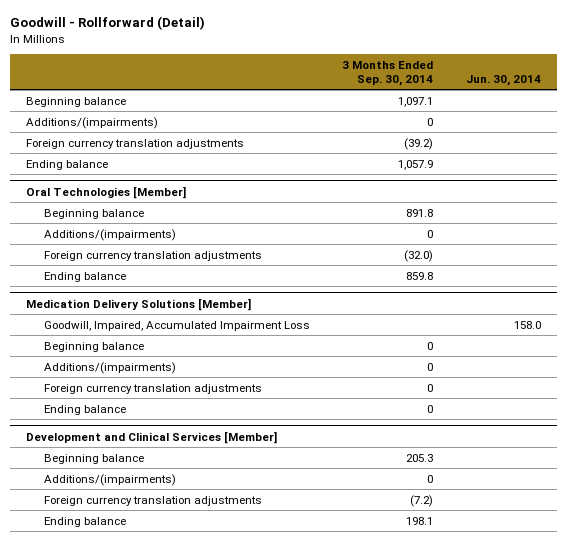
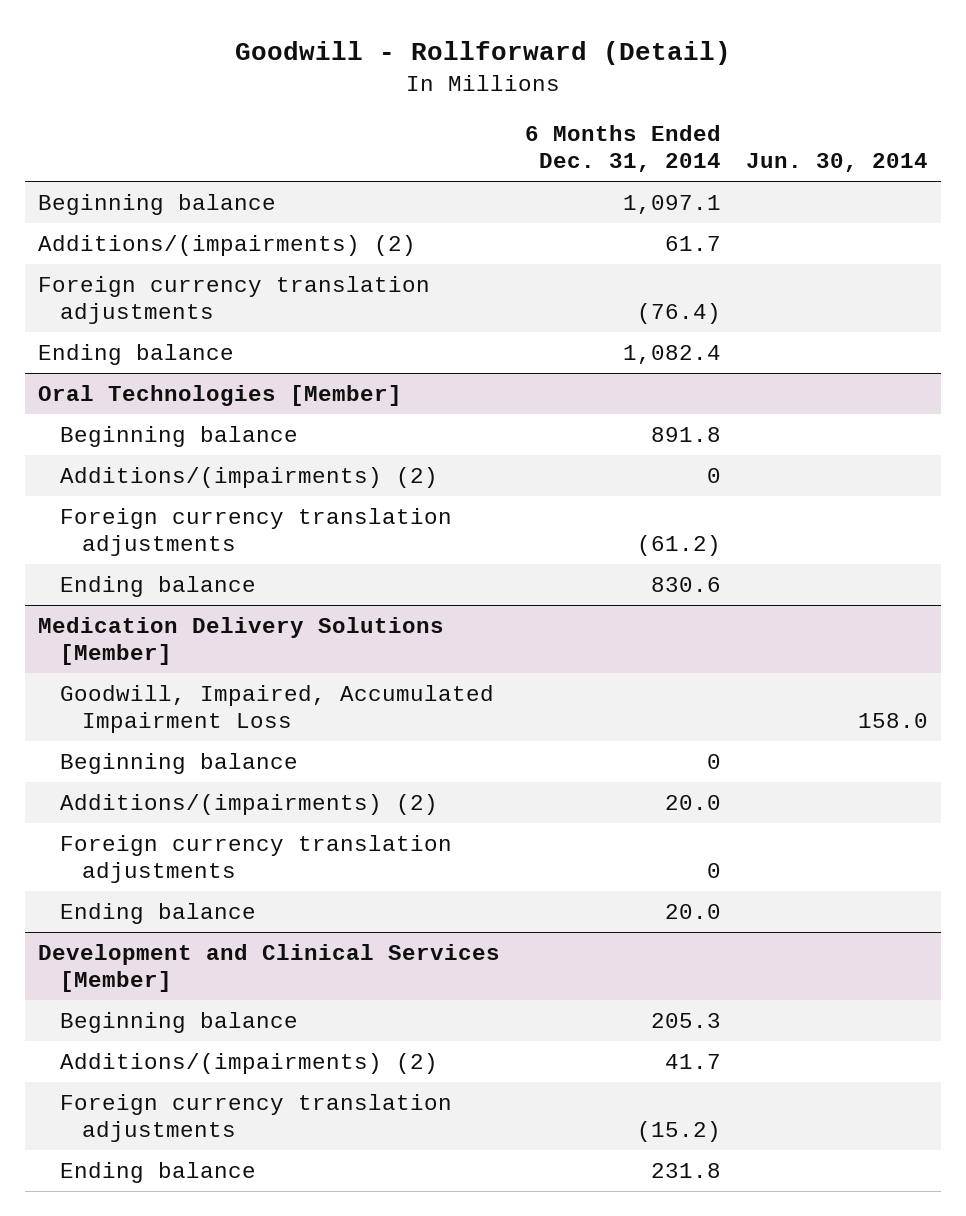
[342,60,434,86] 3 Months Ended Sep. 30, 2014 -> none
none -> [524,125,721,173] 6 Months Ended Dec. 31, 2014
[25,116,158,129] Additions/(impairments) -> [37,234,416,256] Additions/(impairments) (2)
[43,228,176,241] Additions/(impairments) -> [59,466,438,488] Additions/(impairments) (2)
[43,361,176,374] Additions/(impairments) -> [59,793,438,815] Additions/(impairments) (2)
[43,473,176,486] Additions/(impairments) -> [59,1052,438,1074] Additions/(impairments) (2)

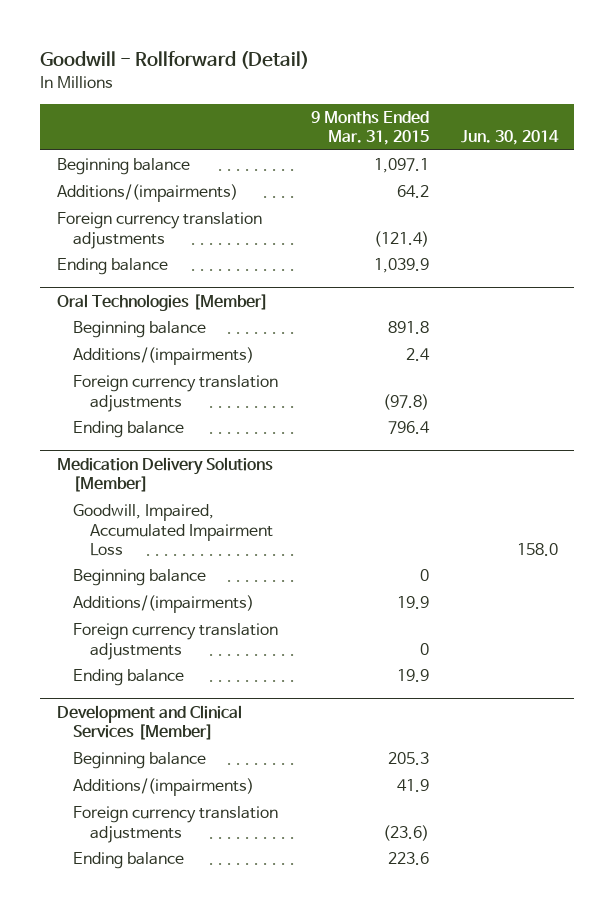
[524,125,721,173] 6 Months Ended Dec. 31, 2014 -> none
none -> [310,110,429,146] 9 Months Ended Mar. 31, 2015
[37,234,416,256] Additions/(impairments) (2) -> [56,184,238,203] Additions/(impairments)
[59,466,438,488] Additions/(impairments) (2) -> [73,347,255,366] Additions/(impairments)
[59,793,438,815] Additions/(impairments) (2) -> [73,595,255,614] Additions/(impairments)
[59,1052,438,1074] Additions/(impairments) (2) -> [73,778,255,797] Additions/(impairments)

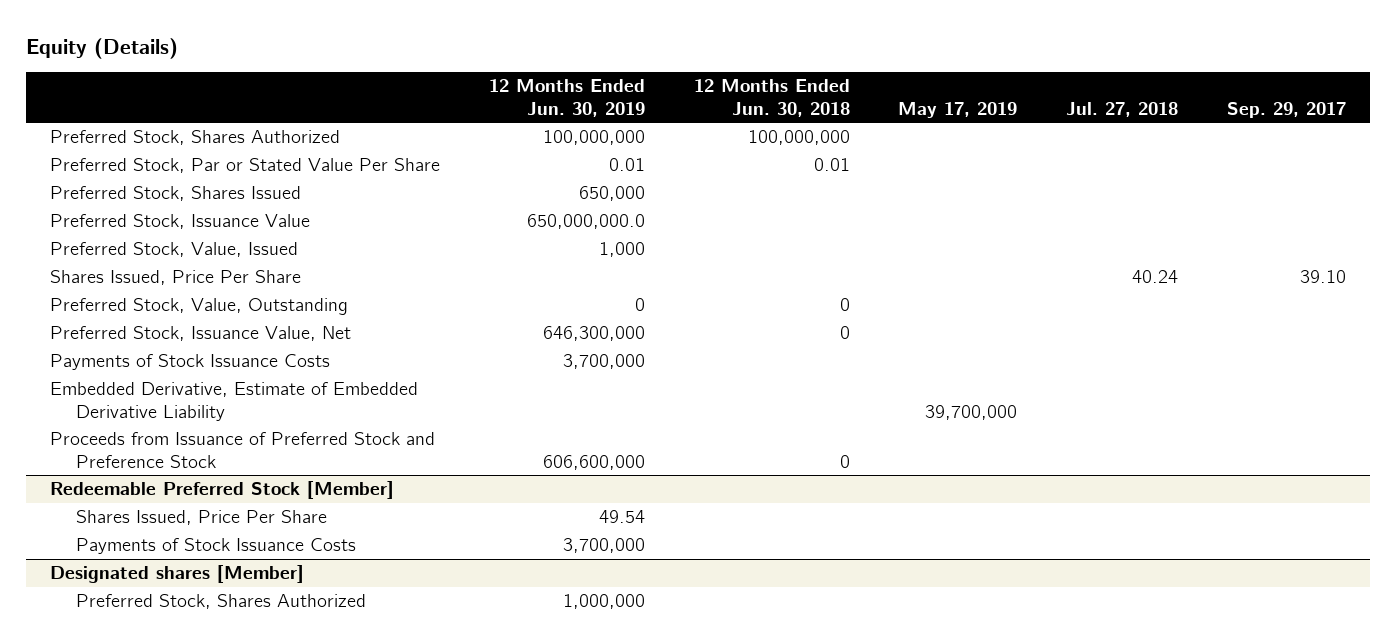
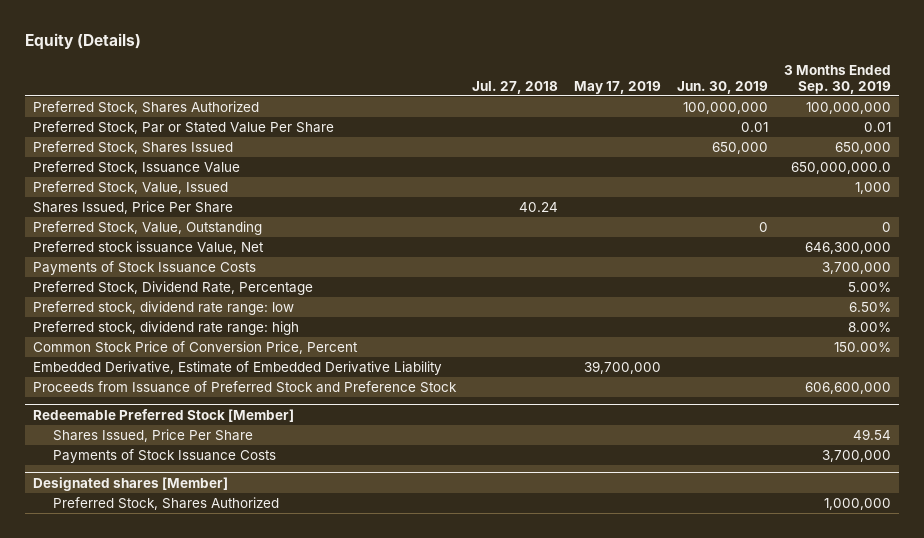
[488,79,645,117] 12 Months Ended Jun. 30, 2019 -> none
[693,79,850,117] 12 Months Ended Jun. 30, 2018 -> none
[1227,101,1347,118] Sep. 29, 2017 -> none
none -> [676,80,768,94] Jun. 30, 2019
none -> [783,64,891,94] 3 Months Ended Sep. 30, 2019
[50,326,352,342] Preferred Stock, Issuance Value, Net -> [33,240,265,254] Preferred stock issuance Value, Net
none -> [33,280,314,295] Preferred Stock, Dividend Rate, Percentage
none -> [33,300,295,315] Preferred stock, dividend rate range: low
none -> [33,320,300,335] Preferred stock, dividend rate range: high
none -> [33,340,359,354] Common Stock Price of Conversion Price, Percent

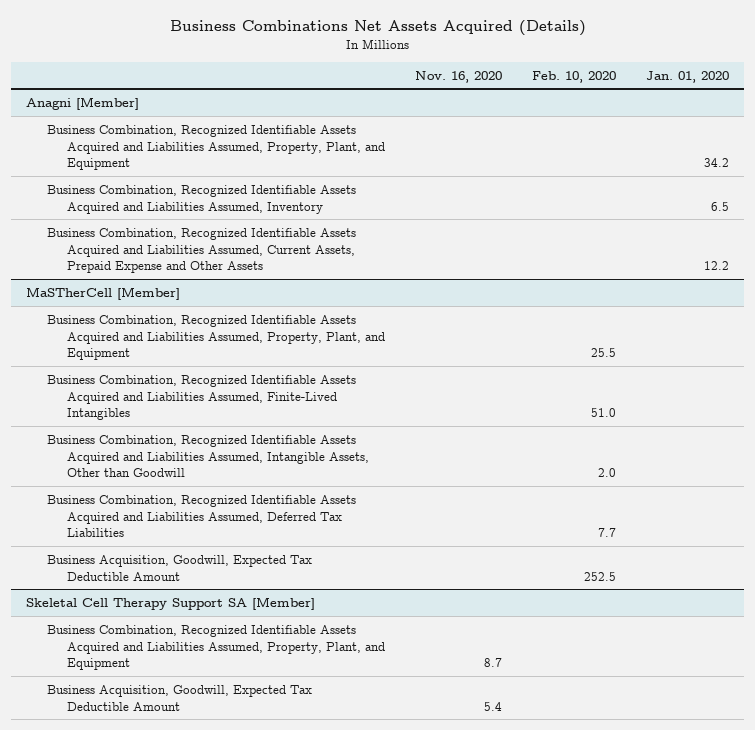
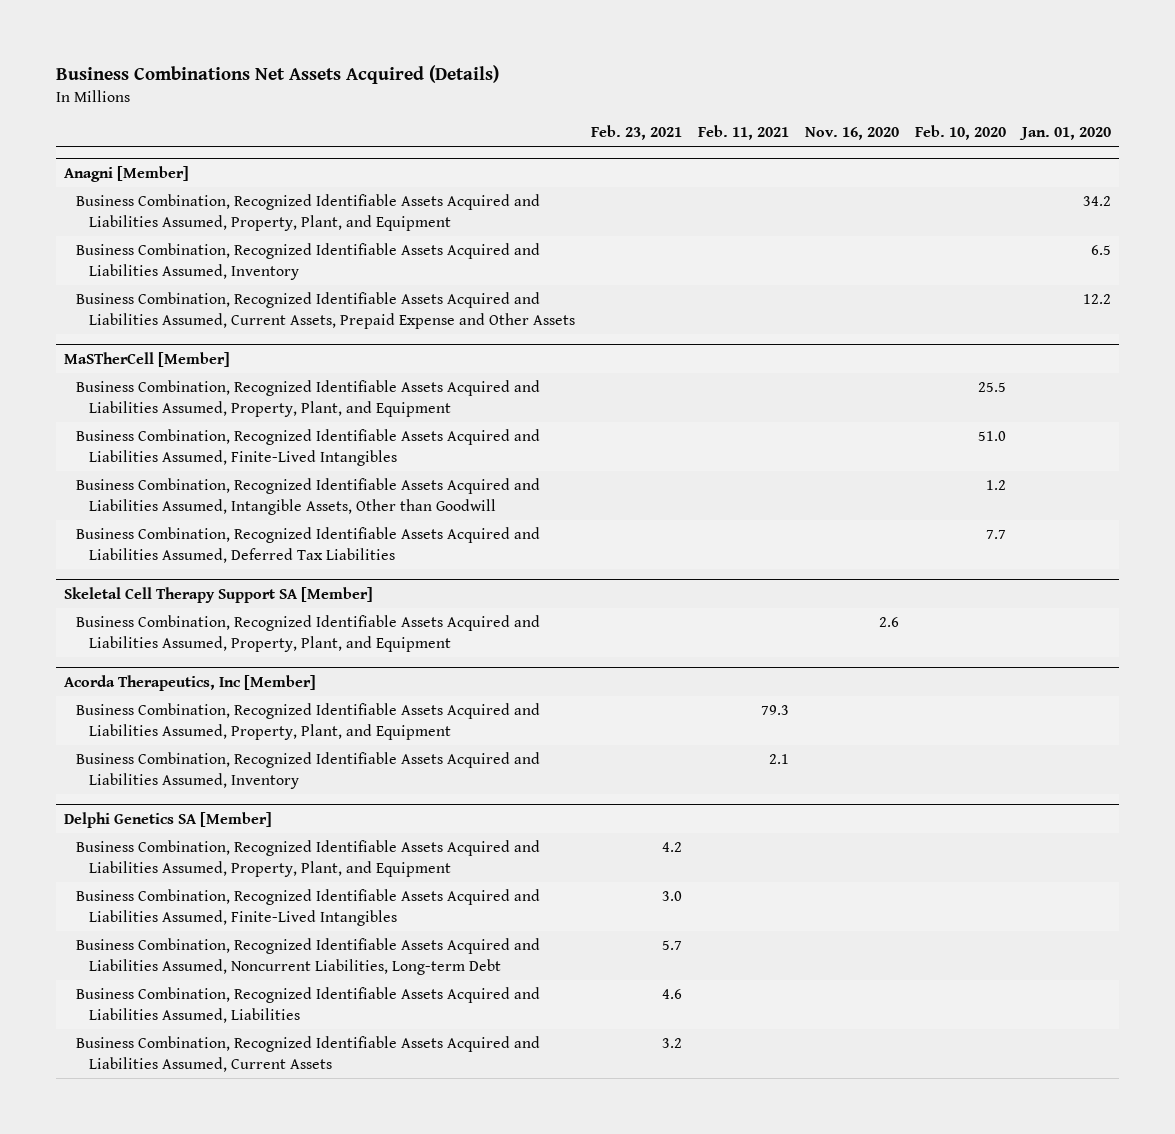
none -> [590,125,682,141] Feb. 23, 2021
none -> [697,125,789,141] Feb. 11, 2021
[598,468,617,478] 2.0 -> [986,480,1007,491] 1.2
[46,554,312,581] Business Acquisition, Goodwill, Expected Tax Deductible Amount -> none
[46,684,312,711] Business Acquisition, Goodwill, Expected Tax Deductible Amount -> none
[484,658,503,668] 8.7 -> [879,617,900,628] 2.6
none -> [63,674,316,691] Acorda Therapeutics, Inc [Member]
none -> [76,703,541,740] Business Combination, Recognized Identifiable Assets Acquired and Liabilities Assumed, Property, Plant, and Equipment
none -> [76,752,541,789] Business Combination, Recognized Identifiable Assets Acquired and Liabilities Assumed, Inventory
none -> [63,811,272,828] Delphi Genetics SA [Member]
none -> [76,840,541,877] Business Combination, Recognized Identifiable Assets Acquired and Liabilities Assumed, Property, Plant, and Equipment
none -> [76,889,541,926] Business Combination, Recognized Identifiable Assets Acquired and Liabilities Assumed, Finite-Lived Intangibles
none -> [76,938,541,975] Business Combination, Recognized Identifiable Assets Acquired and Liabilities Assumed, Noncurrent Liabilities, Long-term Debt
none -> [76,987,541,1023] Business Combination, Recognized Identifiable Assets Acquired and Liabilities Assumed, Liabilities
none -> [76,1036,541,1072] Business Combination, Recognized Identifiable Assets Acquired and Liabilities Assumed, Current Assets

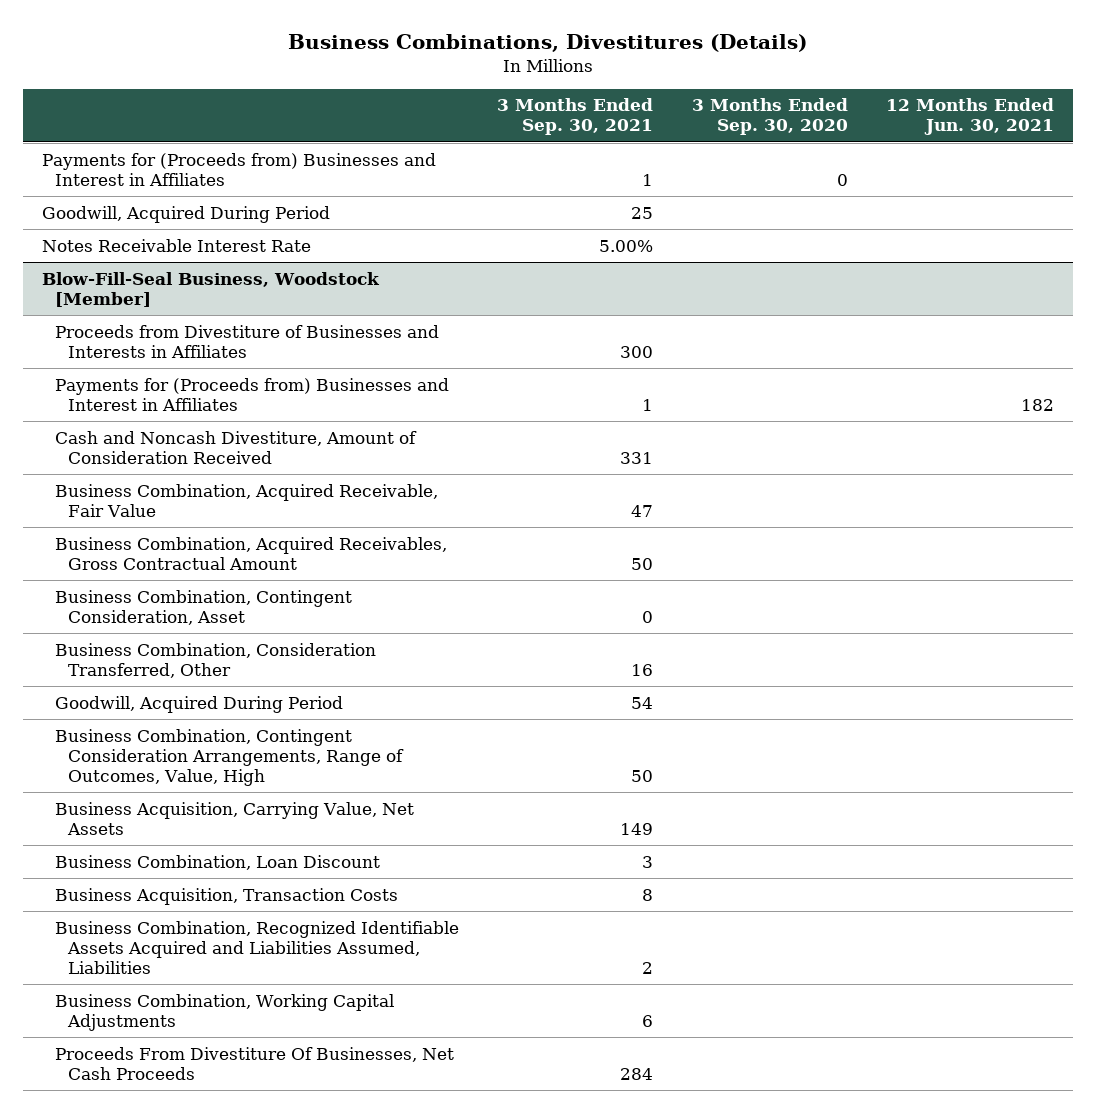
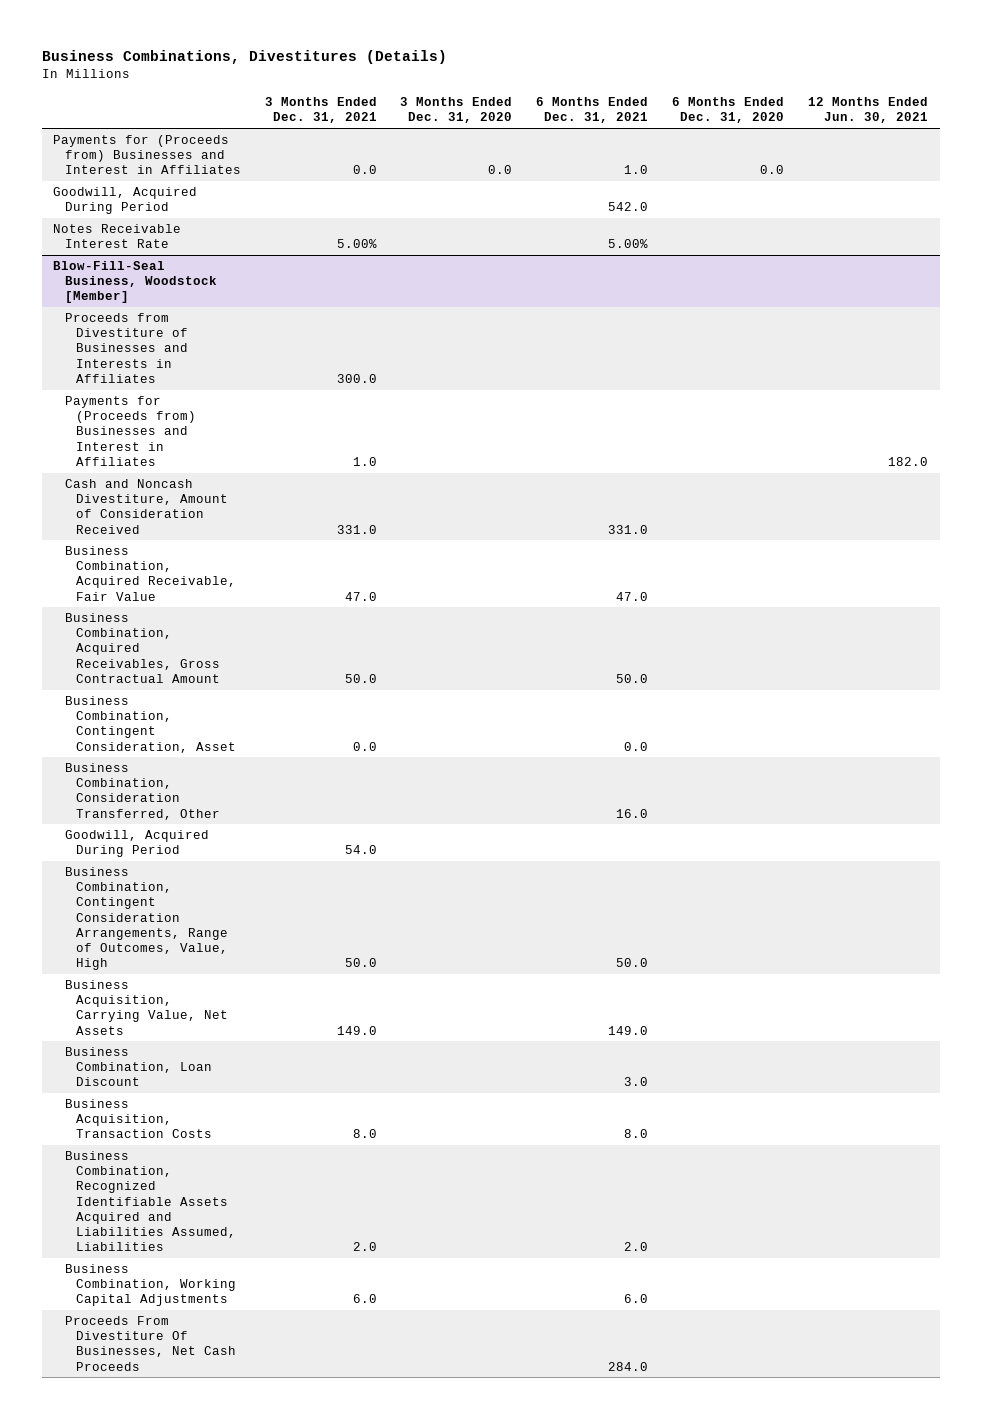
[497,98,654,136] 3 Months Ended Sep. 30, 2021 -> none
[691,98,848,136] 3 Months Ended Sep. 30, 2020 -> none
none -> [264,97,377,124] 3 Months Ended Dec. 31, 2021
none -> [400,97,513,124] 3 Months Ended Dec. 31, 2020
none -> [536,97,649,124] 6 Months Ended Dec. 31, 2021
none -> [672,97,785,124] 6 Months Ended Dec. 31, 2020
[1020,398,1054,411] 182 -> [888,456,929,466] 182.0

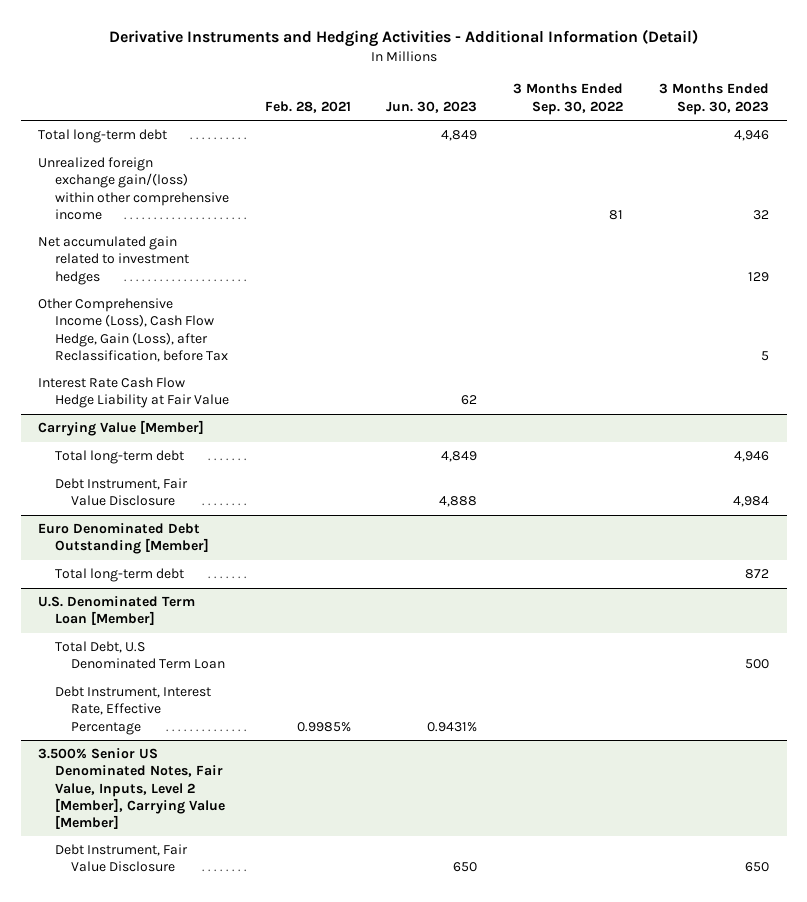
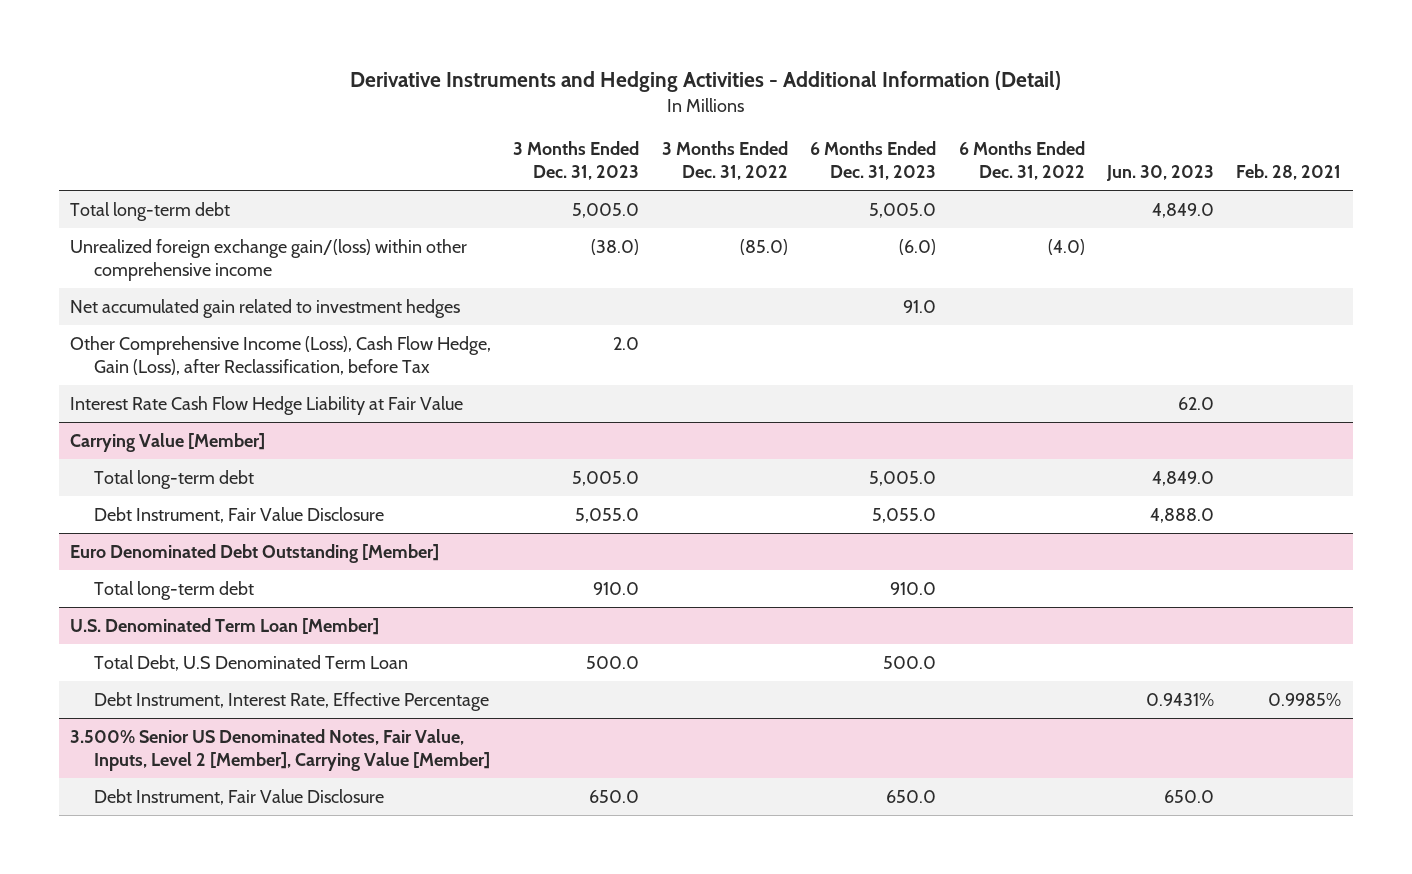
[513,83,624,115] 3 Months Ended Sep. 30, 2022 -> none
[658,83,769,115] 3 Months Ended Sep. 30, 2023 -> none
none -> [513,140,640,180] 3 Months Ended Dec. 31, 2023
none -> [661,140,788,180] 3 Months Ended Dec. 31, 2022
none -> [810,140,937,180] 6 Months Ended Dec. 31, 2023
none -> [958,140,1085,180] 6 Months Ended Dec. 31, 2022
[441,130,478,142] 4,849 -> [1152,203,1215,219] 4,849.0
[461,395,478,406] 62 -> [1178,397,1215,411] 62.0
[441,451,478,463] 4,849 -> [1152,471,1215,487] 4,849.0
[439,496,478,508] 4,888 -> [1150,508,1215,524] 4,888.0
[453,862,478,873] 650 -> [1164,790,1215,804] 650.0

